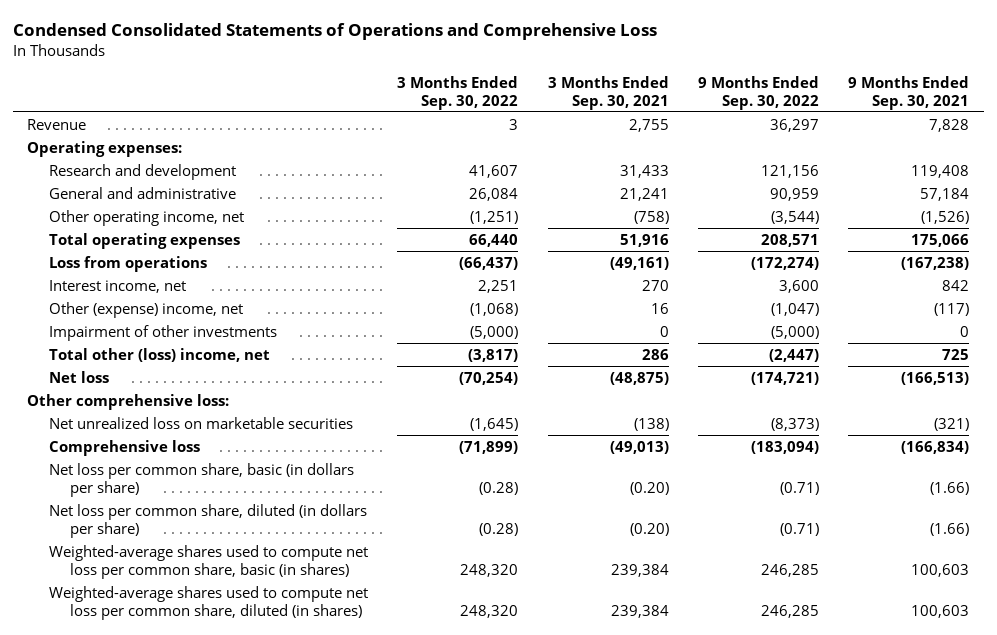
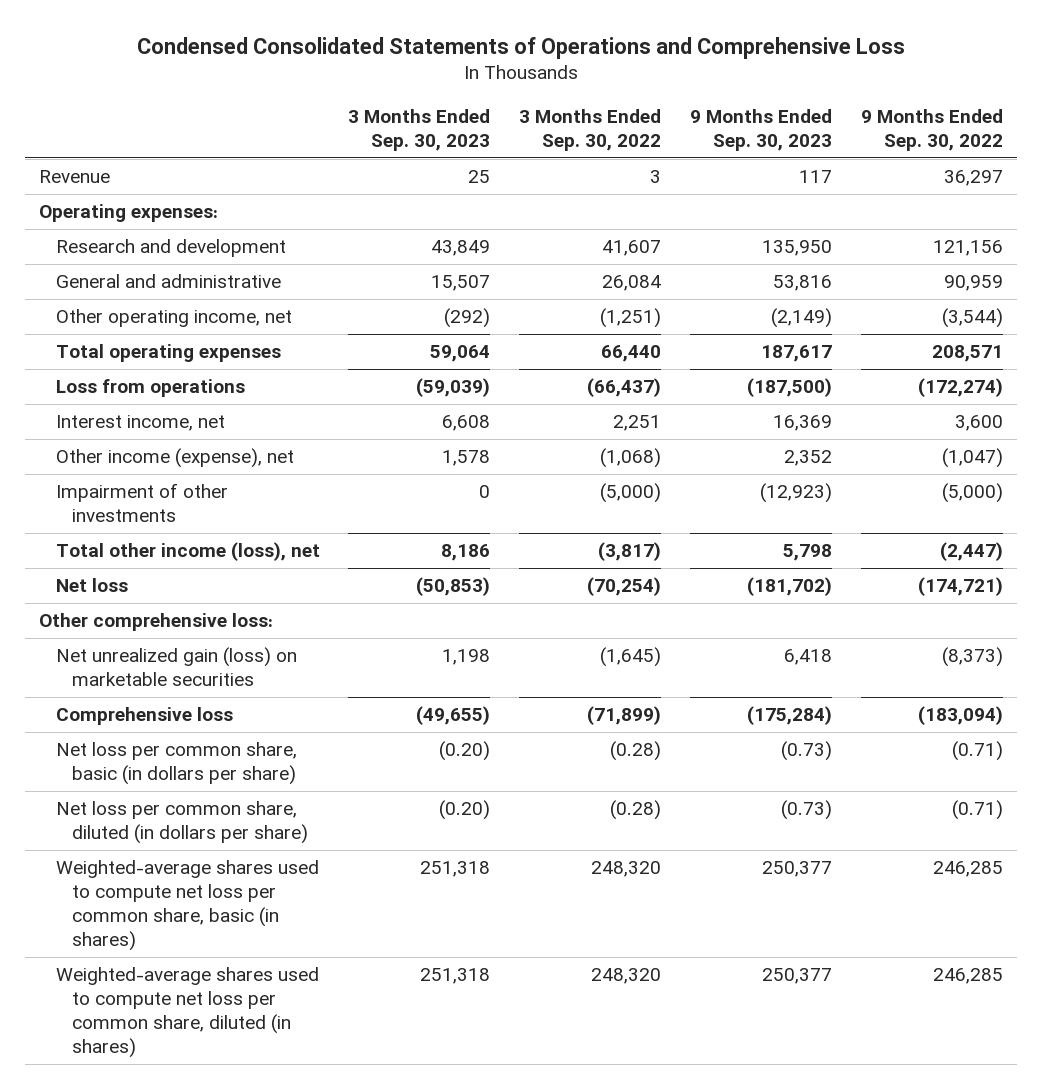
[547,75,669,110] 3 Months Ended Sep. 30, 2021 -> none
[848,75,970,110] 9 Months Ended Sep. 30, 2021 -> none
none -> [348,108,491,151] 3 Months Ended Sep. 30, 2023
none -> [690,108,833,151] 9 Months Ended Sep. 30, 2023
[48,301,243,318] Other (expense) income, net -> [55,448,294,469] Other income (expense), net
[48,347,270,362] Total other (loss) income, net -> [55,542,320,562] Total other income (loss), net
[48,416,353,429] Net unrealized loss on marketable securities -> [55,647,297,687] Net unrealized gain (loss) on marketable securities

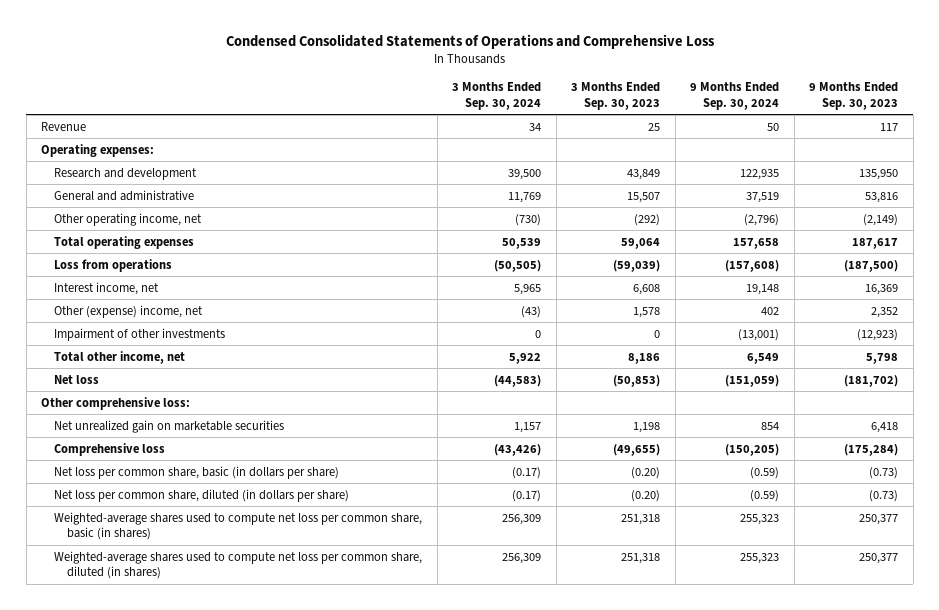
[519,108,662,151] 3 Months Ended Sep. 30, 2022 -> none
[860,108,1003,151] 9 Months Ended Sep. 30, 2022 -> none
none -> [452,82,542,110] 3 Months Ended Sep. 30, 2024
none -> [690,82,780,110] 9 Months Ended Sep. 30, 2024
[55,448,294,469] Other income (expense), net -> [54,304,204,318] Other (expense) income, net
[55,542,320,562] Total other income (loss), net -> [54,350,186,364] Total other income, net
[55,647,297,687] Net unrealized gain (loss) on marketable securities -> [54,419,285,433] Net unrealized gain on marketable securities

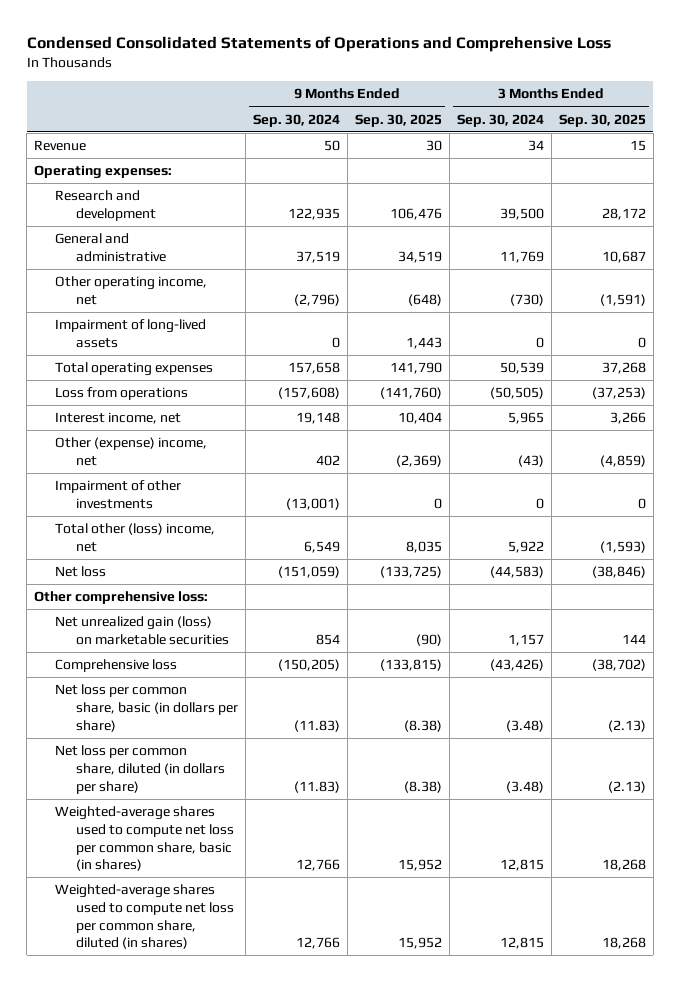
[571,82,661,110] 3 Months Ended Sep. 30, 2023 -> none
[809,82,899,110] 9 Months Ended Sep. 30, 2023 -> none
none -> [354,113,442,127] Sep. 30, 2025
none -> [558,113,646,127] Sep. 30, 2025
none -> [54,319,206,348] Impairment of long-lived assets
[54,350,186,364] Total other income, net -> [54,523,215,552] Total other (loss) income, net
[54,419,285,433] Net unrealized gain on marketable securities -> [54,616,229,645] Net unrealized gain (loss) on marketable securities
[512,466,542,479] (0.17) -> [505,719,544,732] (3.48)
[750,466,780,479] (0.59) -> [293,719,340,732] (11.83)
[512,489,542,502] (0.17) -> [505,780,544,793] (3.48)
[750,489,780,502] (0.59) -> [293,780,340,793] (11.83)
[502,513,542,525] 256,309 -> [499,859,544,872] 12,815
[740,513,780,525] 255,323 -> [295,859,340,872] 12,766
[502,552,542,564] 256,309 -> [499,937,544,950] 12,815
[740,552,780,564] 255,323 -> [295,937,340,950] 12,766

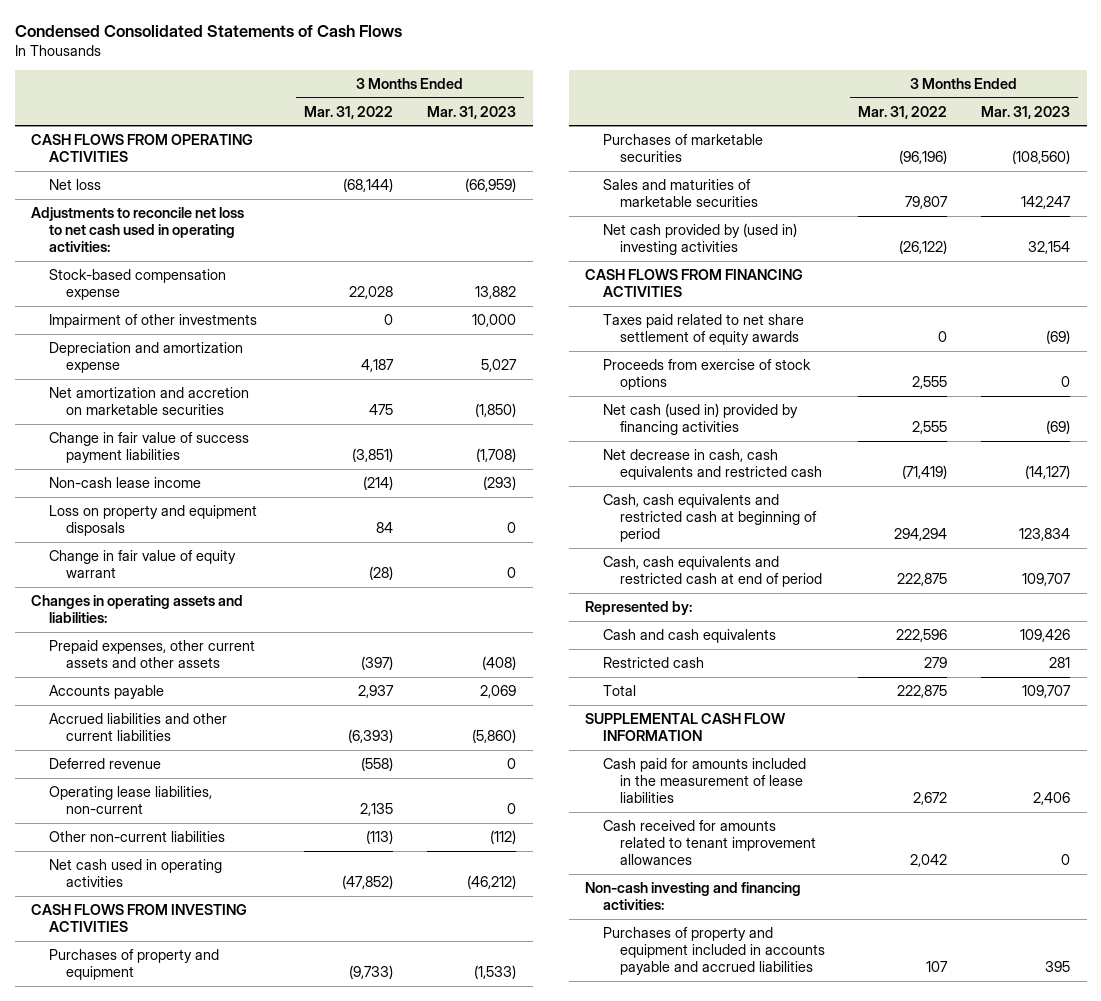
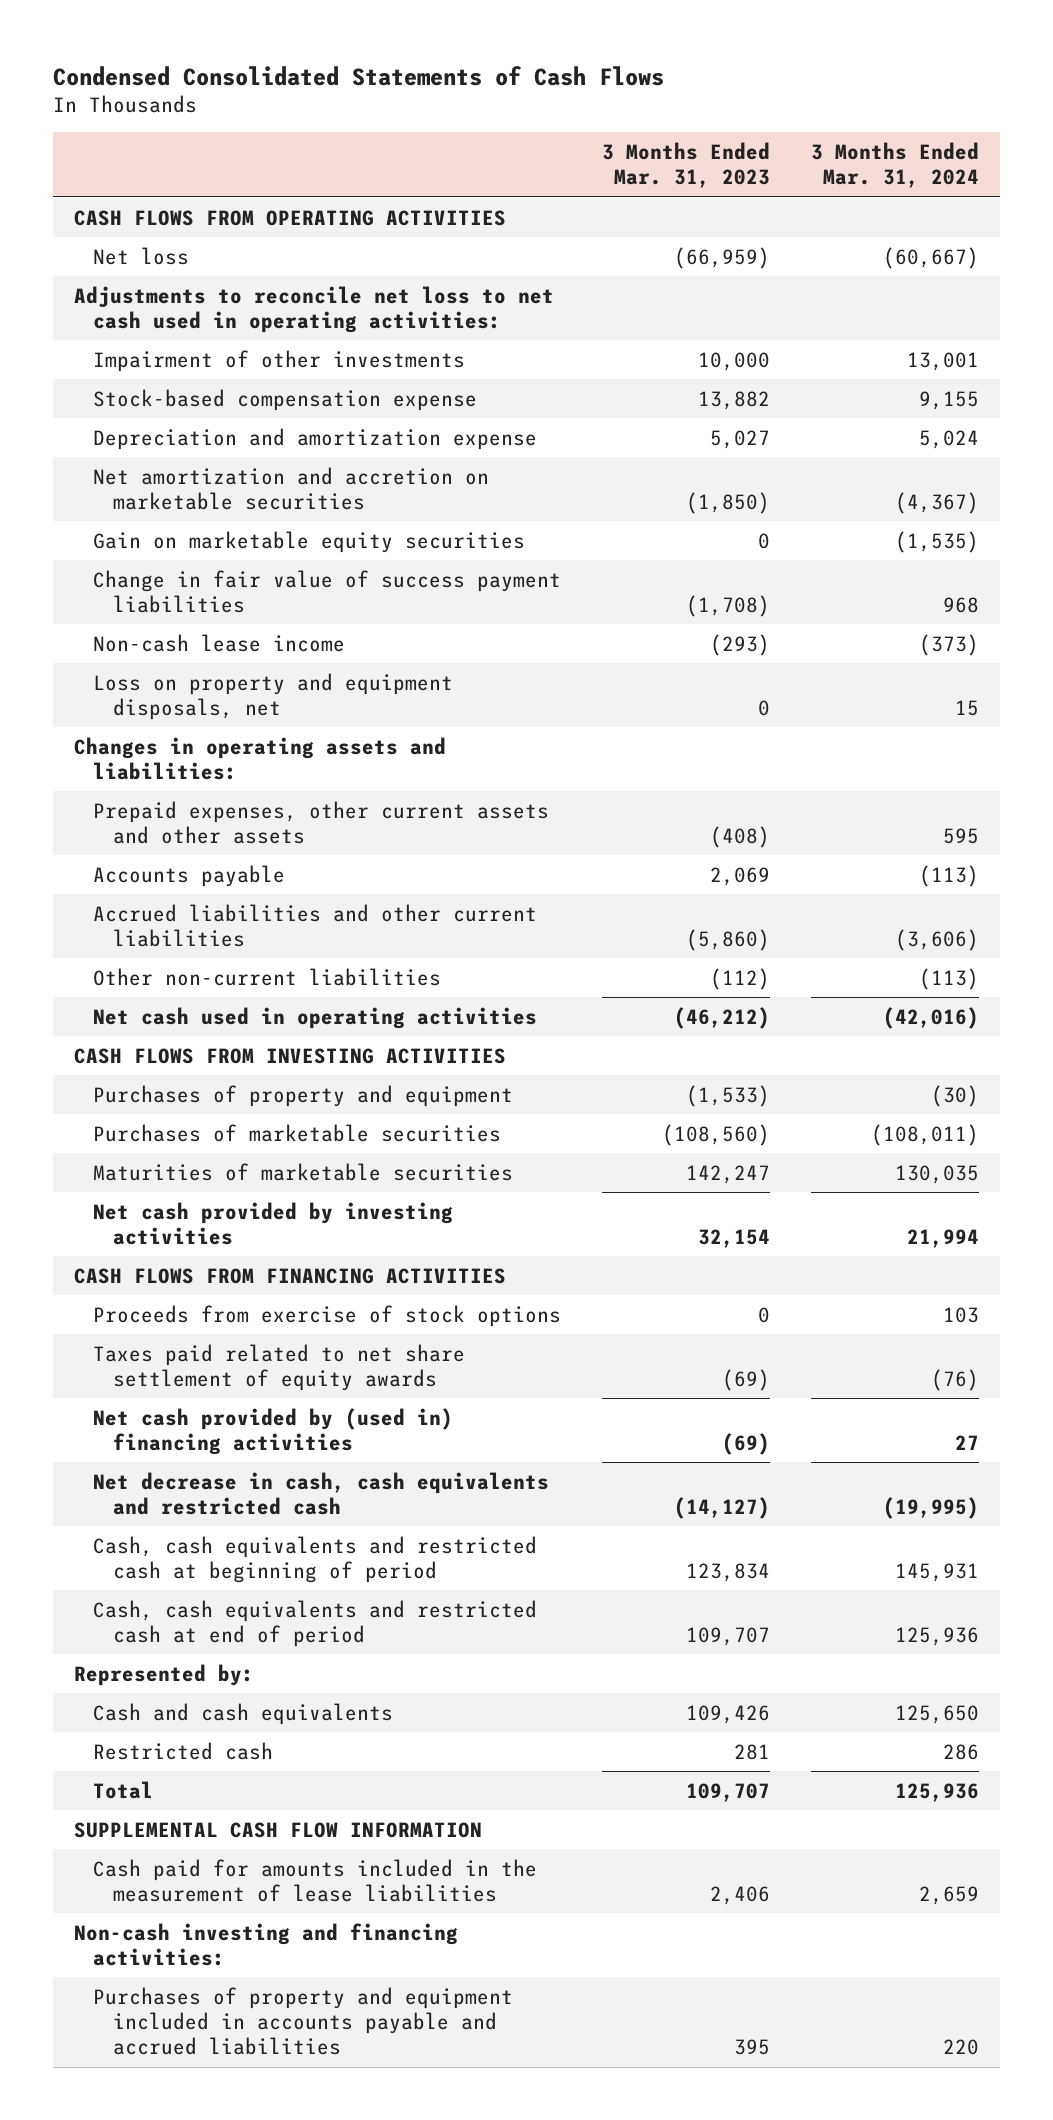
[304,105,394,119] Mar. 31, 2022 -> none
none -> [811,141,980,189] 3 Months Ended Mar. 31, 2024
[48,268,226,301] Stock-based compensation expense -> [93,388,478,411] Stock-based compensation expense
none -> [93,530,526,553] Gain on marketable equity securities
[48,549,236,579] Change in fair value of equity warrant -> none
[48,504,257,537] Loss on property and equipment disposals -> [93,672,454,720] Loss on property and equipment disposals, net
[48,757,161,769] Deferred revenue -> none
[48,785,212,815] Operating lease liabilities, non-current -> none
[602,178,758,208] Sales and maturities of marketable securities -> [93,1162,514,1181] Maturities of marketable securities
[602,222,797,256] Net cash provided by (used in) investing activities -> [93,1201,454,1245] Net cash provided by investing activities
[602,313,804,346] Taxes paid related to net share settlement of equity awards -> [93,1343,466,1391] Taxes paid related to net share settlement of equity awards
[602,402,798,436] Net cash (used in) provided by financing activities -> [93,1407,454,1455] Net cash provided by (used in) financing activities
[602,819,816,866] Cash received for amounts related to tenant improvement allowances -> none

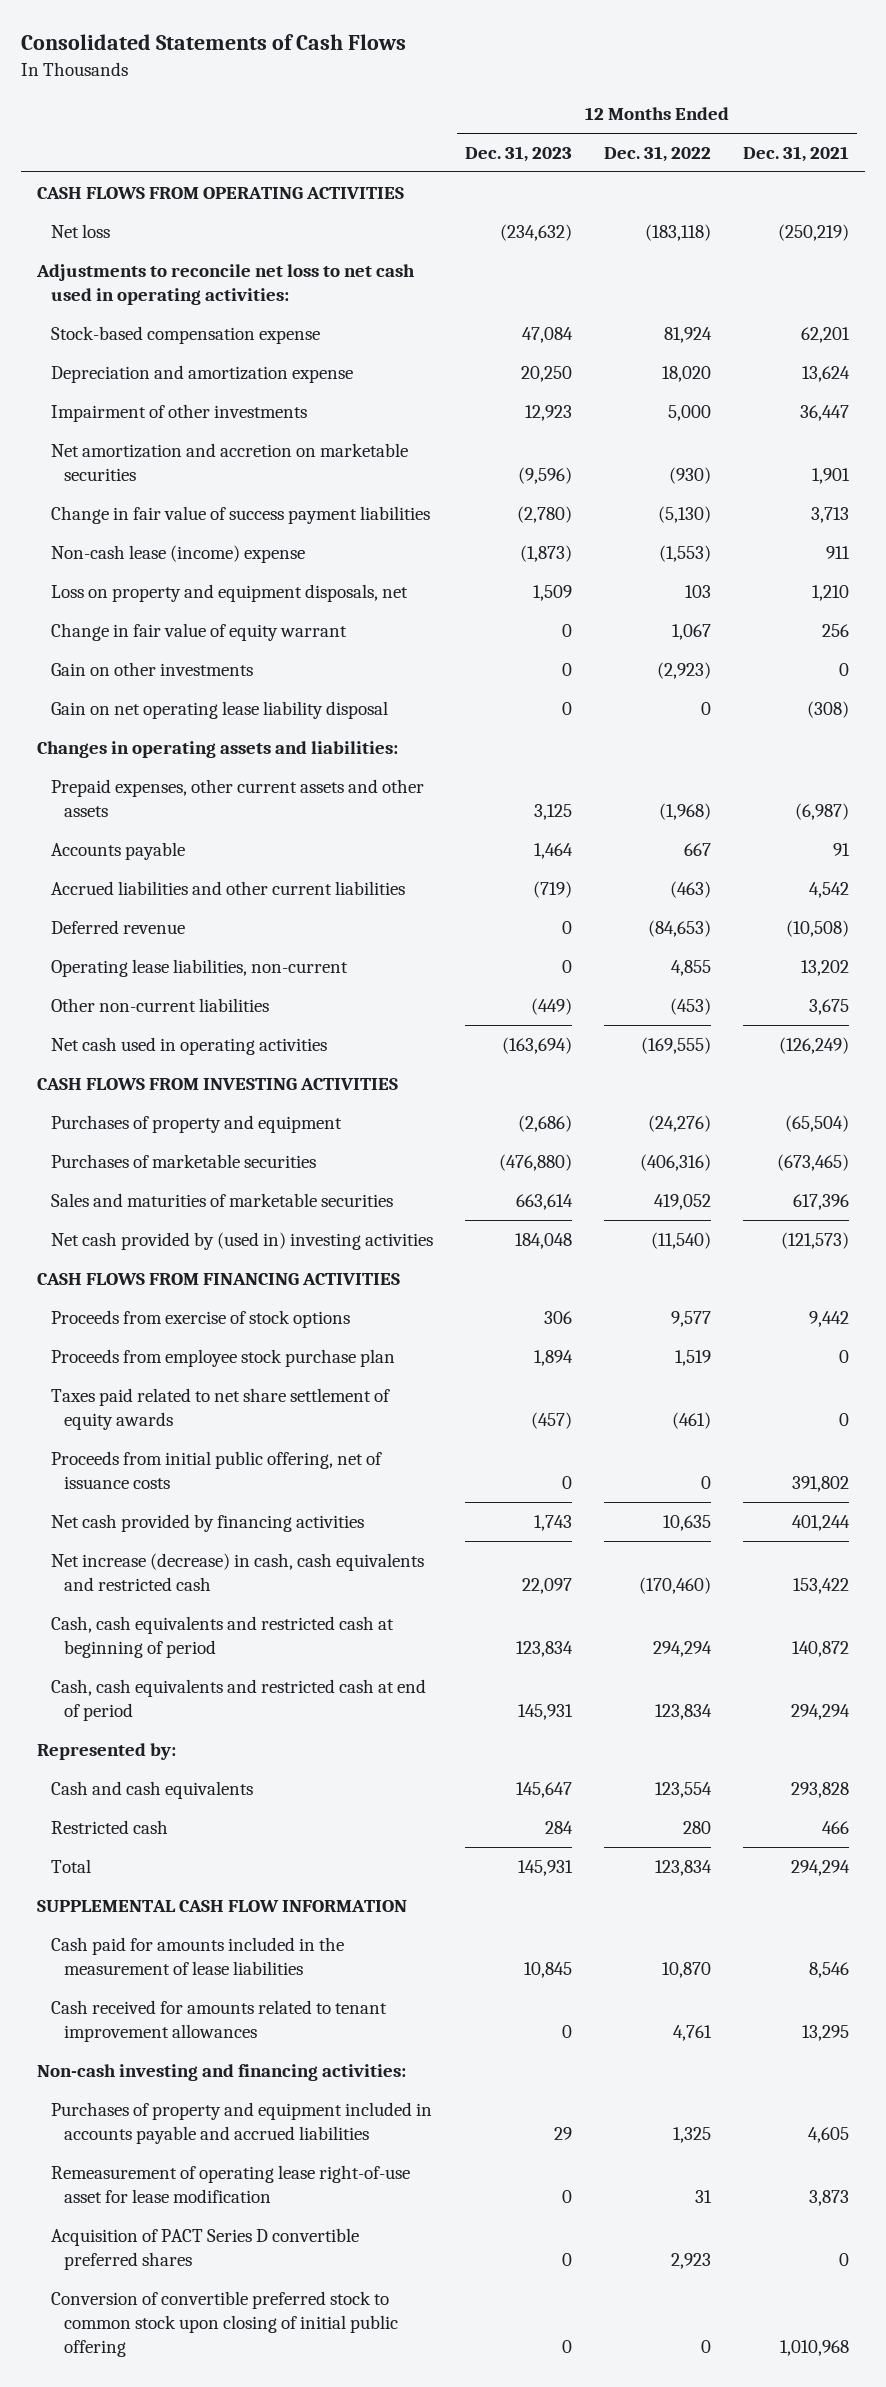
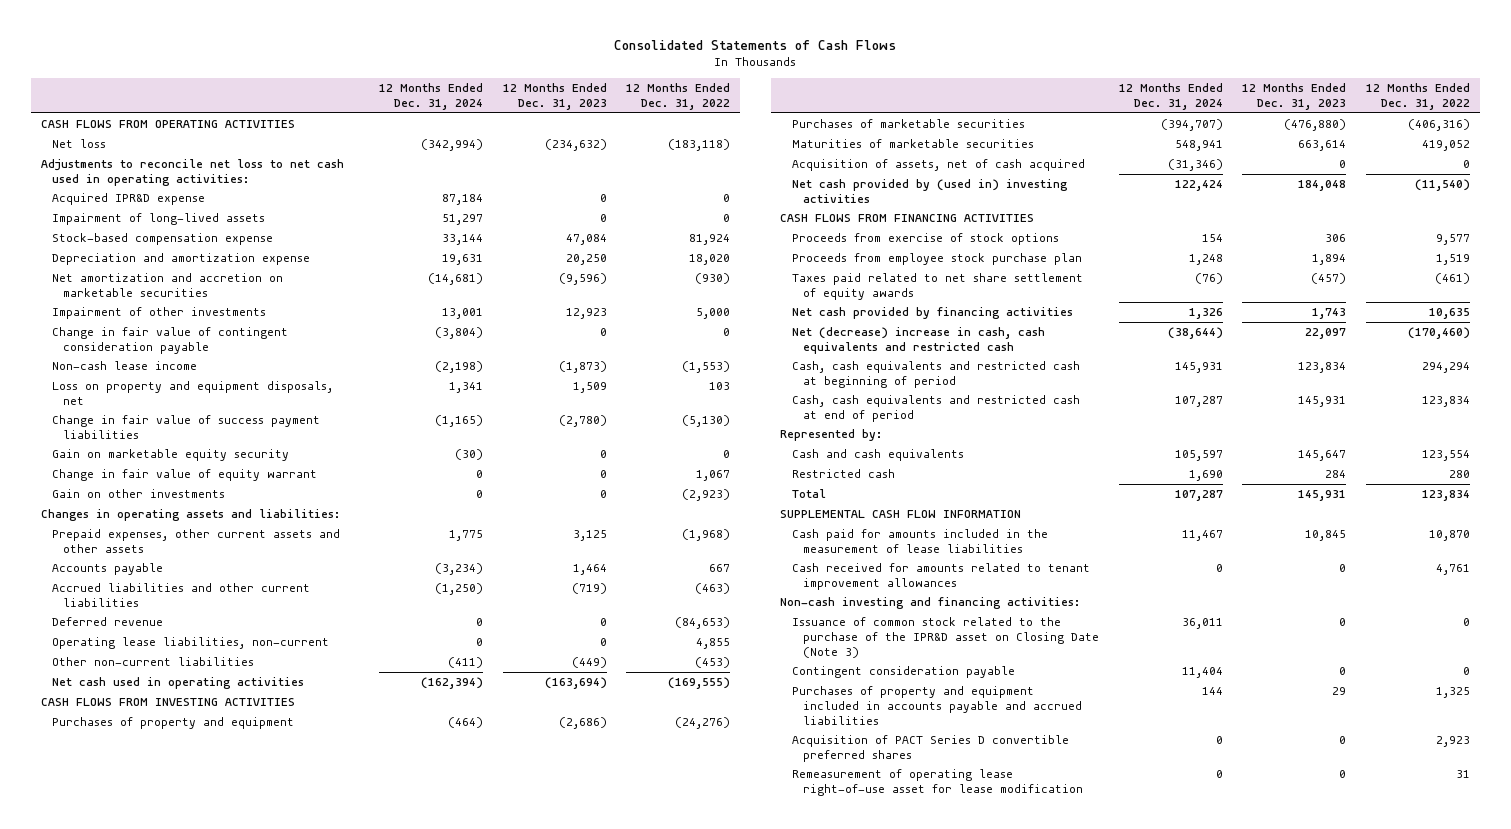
[743,145,850,162] Dec. 31, 2021 -> none
none -> [379,83,484,111] 12 Months Ended Dec. 31, 2024
none -> [52,192,206,205] Acquired IPR&D expense
none -> [52,212,266,225] Impairment of long-lived assets
[50,403,307,422] Impairment of other investments -> [52,306,267,319] Impairment of other investments
none -> [52,326,289,354] Change in fair value of contingent consideration payable
[50,544,305,563] Non-cash lease (income) expense -> [52,360,198,370] Non-cash lease income
[50,505,430,524] Change in fair value of success payment liabilities -> [52,414,321,439] Change in fair value of success payment liabilities
none -> [52,448,290,461] Gain on marketable equity security
[50,700,388,719] Gain on net operating lease liability disposal -> none
[50,1192,393,1207] Sales and maturities of marketable securities -> [791,138,1034,148] Maturities of marketable securities
none -> [791,158,1085,171] Acquisition of assets, net of cash acquired
[50,1450,382,1490] Proceeds from initial public offering, net of issuance costs -> none
[50,1552,424,1592] Net increase (decrease) in cash, cash equivalents and restricted cash -> [791,326,1045,354] Net (decrease) increase in cash, cash equivalents and restricted cash
none -> [791,616,1099,658] Issuance of common stock related to the purchase of the IPR&D asset on Closing Date (Note 3)
none -> [791,665,1015,678] Contingent consideration payable
[50,2290,399,2358] Conversion of convertible preferred stock to common stock upon closing of initial public offering -> none
[50,2164,410,2204] Remeasurement of operating lease right-of-use asset for lease modification -> [791,768,1083,796] Remeasurement of operating lease right-of-use asset for lease modification

